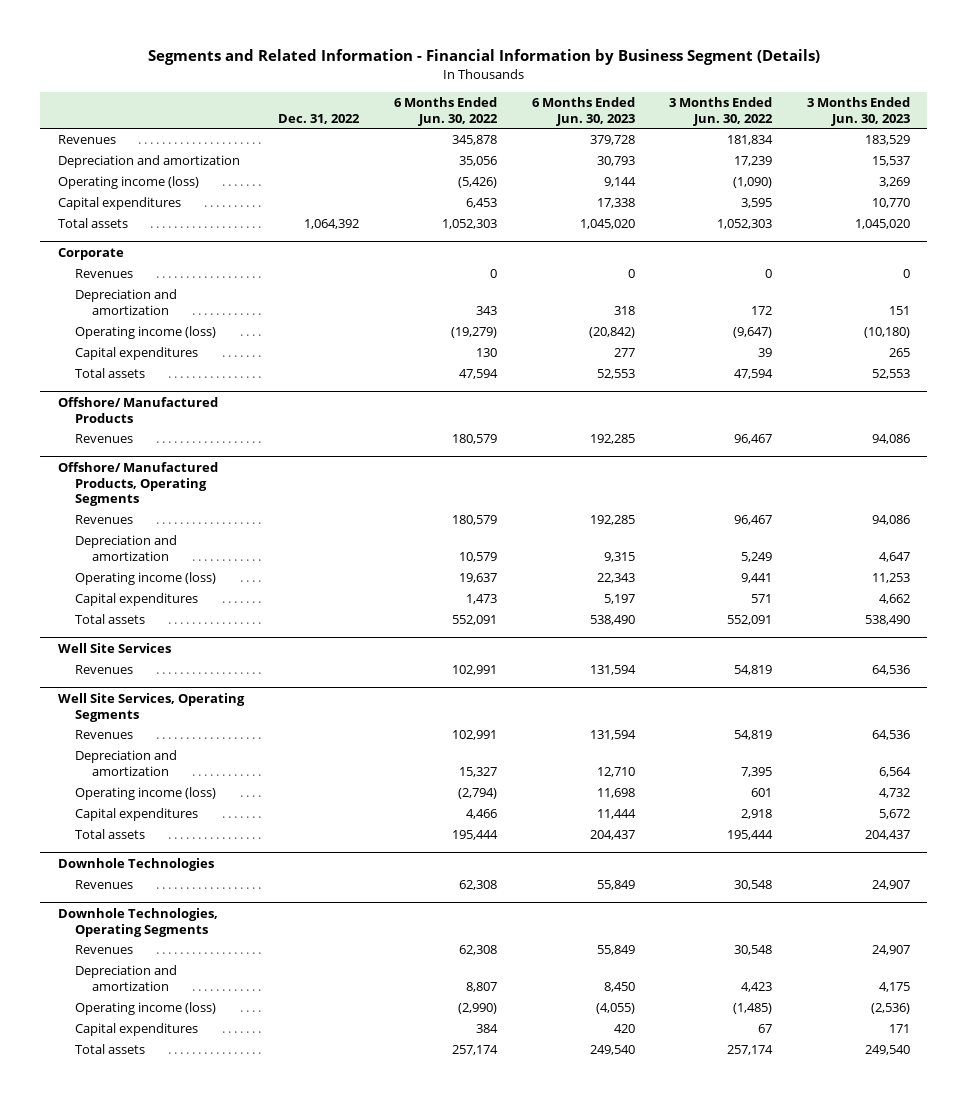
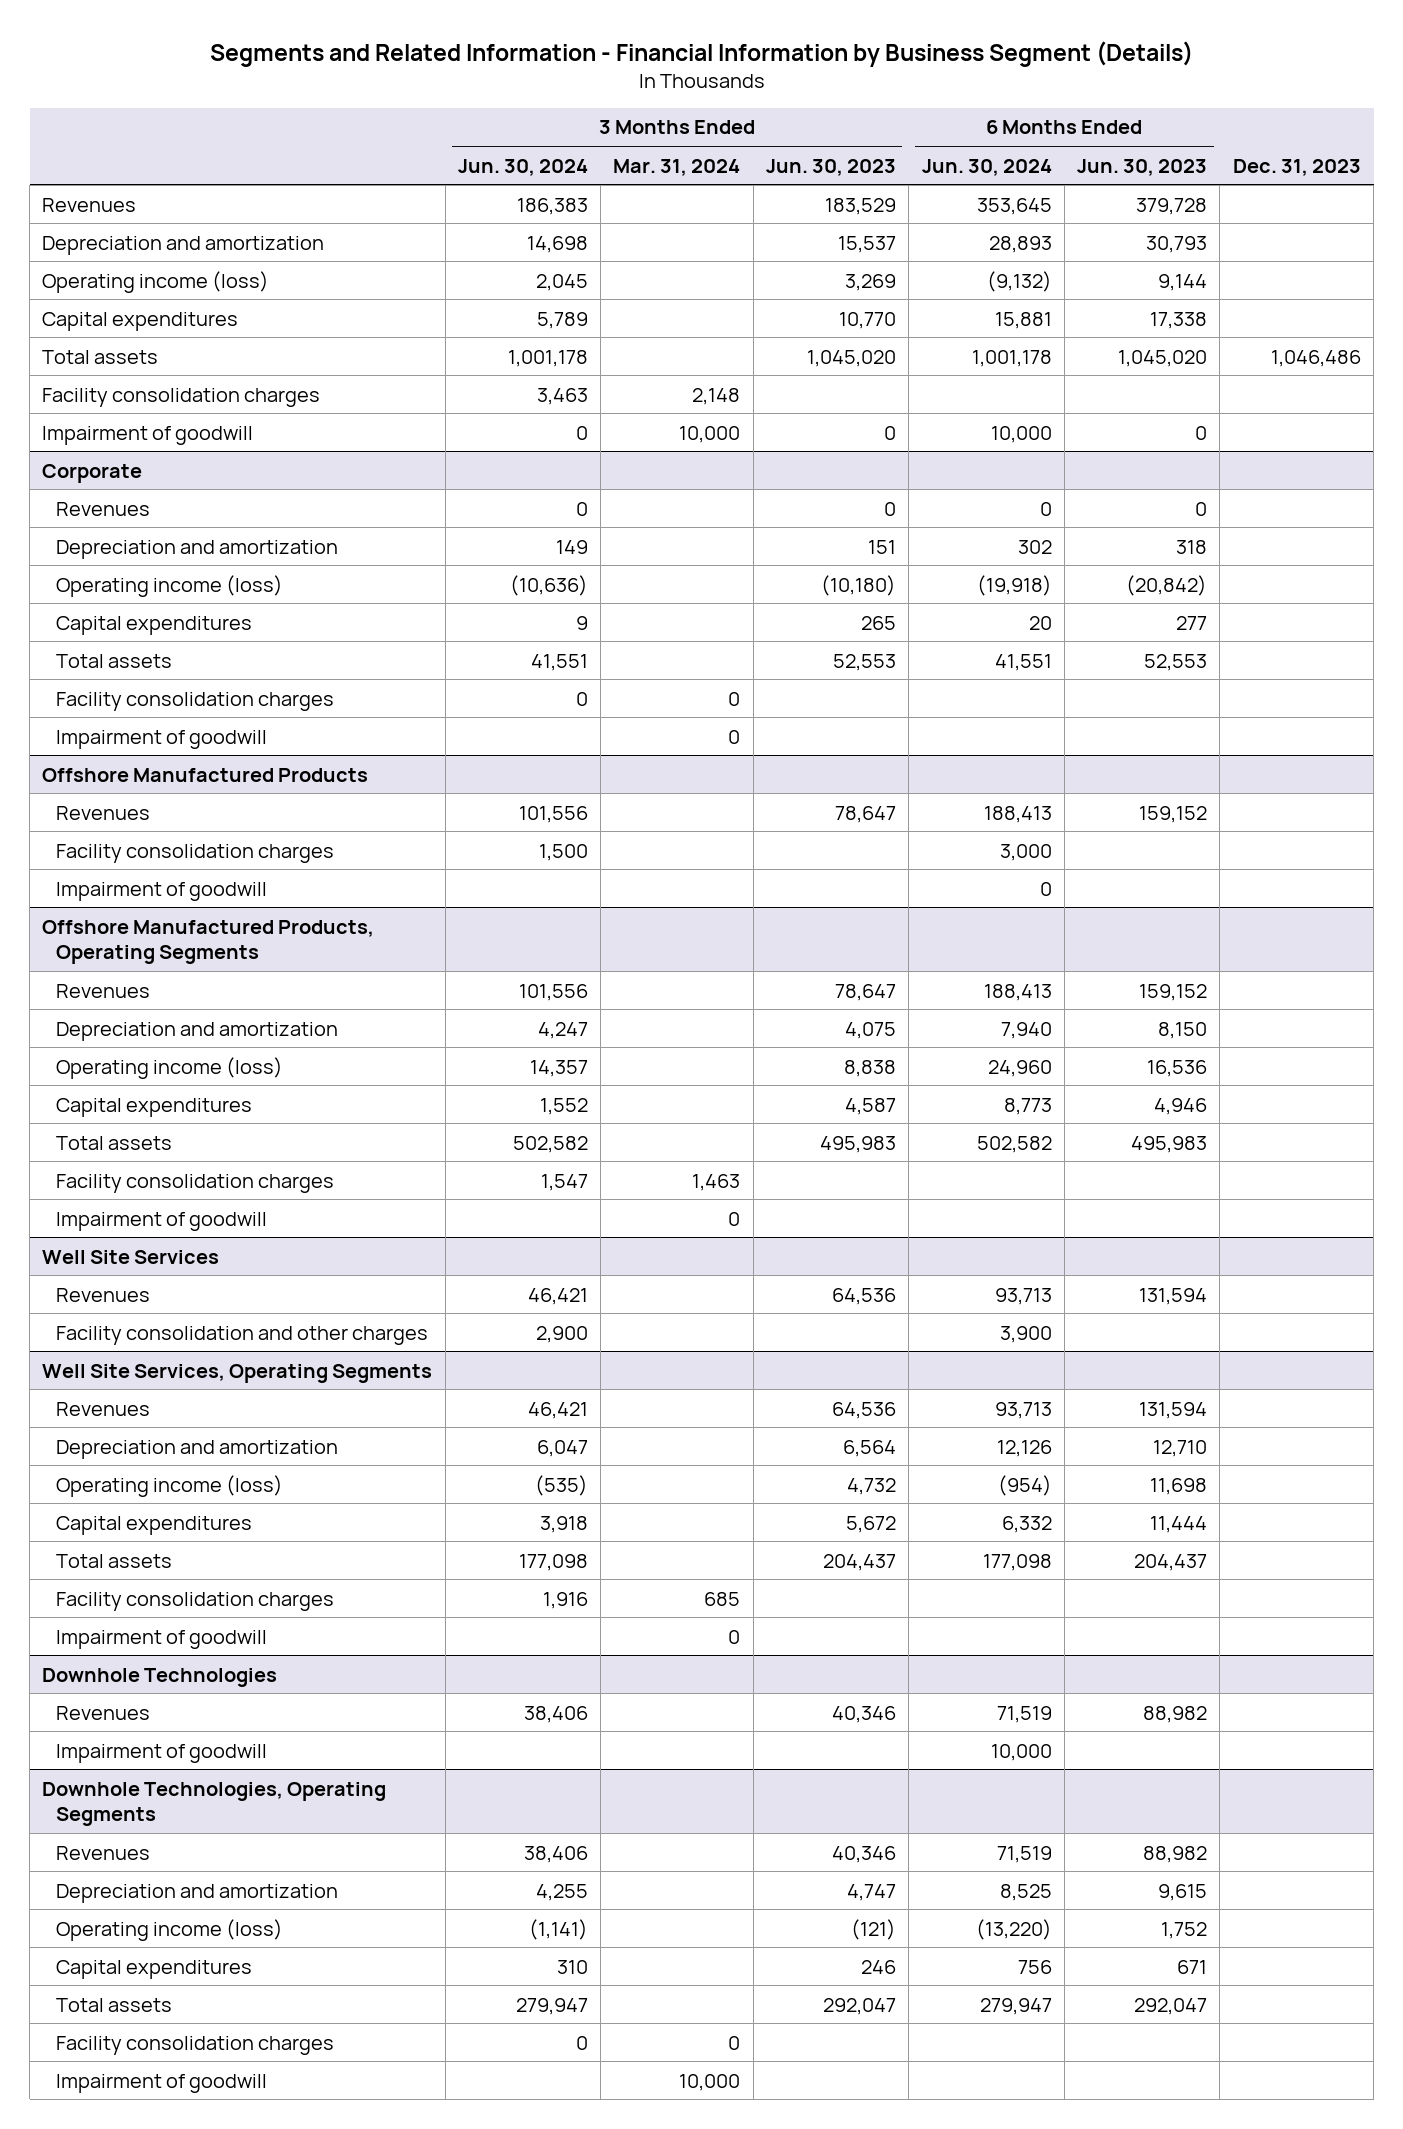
[278,113,361,124] Dec. 31, 2022 -> none
[393,96,498,126] 6 Months Ended Jun. 30, 2022 -> none
[669,96,774,126] 3 Months Ended Jun. 30, 2022 -> none
none -> [457,158,588,176] Jun. 30, 2024
none -> [613,158,741,176] Mar. 31, 2024
none -> [921,158,1052,176] Jun. 30, 2024
none -> [1232,158,1361,176] Dec. 31, 2023
none -> [42,387,321,407] Facility consolidation charges
none -> [42,425,254,445] Impairment of goodwill
none -> [56,691,335,711] Facility consolidation charges
none -> [56,729,268,749] Impairment of goodwill
[57,396,218,423] Offshore/ Manufactured Products -> [42,767,369,782] Offshore Manufactured Products
[589,434,635,445] 192,285 -> [1139,805,1208,823] 159,152
[871,434,910,445] 94,086 -> [835,805,897,823] 78,647
none -> [56,843,335,863] Facility consolidation charges
none -> [56,881,268,901] Impairment of goodwill
[57,461,218,507] Offshore/ Manufactured Products, Operating Segments -> [42,919,375,965] Offshore Manufactured Products, Operating Segments
[589,515,635,526] 192,285 -> [1139,983,1208,1001] 159,152
[871,515,910,526] 94,086 -> [835,983,897,1001] 78,647
[603,551,635,562] 9,315 -> [1158,1021,1208,1039] 8,150
[878,551,910,562] 4,647 -> [845,1021,897,1039] 4,075
[596,573,635,584] 22,343 -> [1147,1059,1208,1077] 16,536
[871,573,910,584] 11,253 -> [844,1059,897,1077] 8,838
[603,594,635,605] 5,197 -> [1154,1097,1208,1115] 4,946
[878,594,910,605] 4,662 -> [845,1097,897,1115] 4,587
[589,615,635,626] 538,490 -> [1131,1135,1208,1153] 495,983
[864,615,910,626] 538,490 -> [820,1135,897,1153] 495,983
none -> [56,1173,335,1193] Facility consolidation charges
none -> [56,1211,268,1231] Impairment of goodwill
none -> [56,1325,429,1345] Facility consolidation and other charges
none -> [56,1591,335,1611] Facility consolidation charges
none -> [56,1629,268,1649] Impairment of goodwill
[596,880,635,891] 55,849 -> [1143,1705,1208,1723] 88,982
[871,880,910,891] 24,907 -> [832,1705,897,1723] 40,346
none -> [56,1743,268,1763] Impairment of goodwill
[596,945,635,956] 55,849 -> [1143,1845,1208,1863] 88,982
[871,945,910,956] 24,907 -> [832,1845,897,1863] 40,346
[603,981,635,992] 8,450 -> [1158,1883,1208,1901] 9,615
[878,981,910,992] 4,175 -> [847,1883,897,1901] 4,747
[595,1003,635,1015] (4,055) -> [1161,1921,1208,1939] 1,752
[870,1003,910,1015] (2,536) -> [851,1918,897,1940] (121)
[613,1024,635,1034] 420 -> [1177,1959,1208,1974] 671
[888,1024,910,1034] 171 -> [861,1959,897,1974] 246
[589,1045,635,1056] 249,540 -> [1134,1997,1208,2015] 292,047
[864,1045,910,1056] 249,540 -> [823,1997,897,2015] 292,047
none -> [56,2035,335,2055] Facility consolidation charges
none -> [56,2073,268,2093] Impairment of goodwill

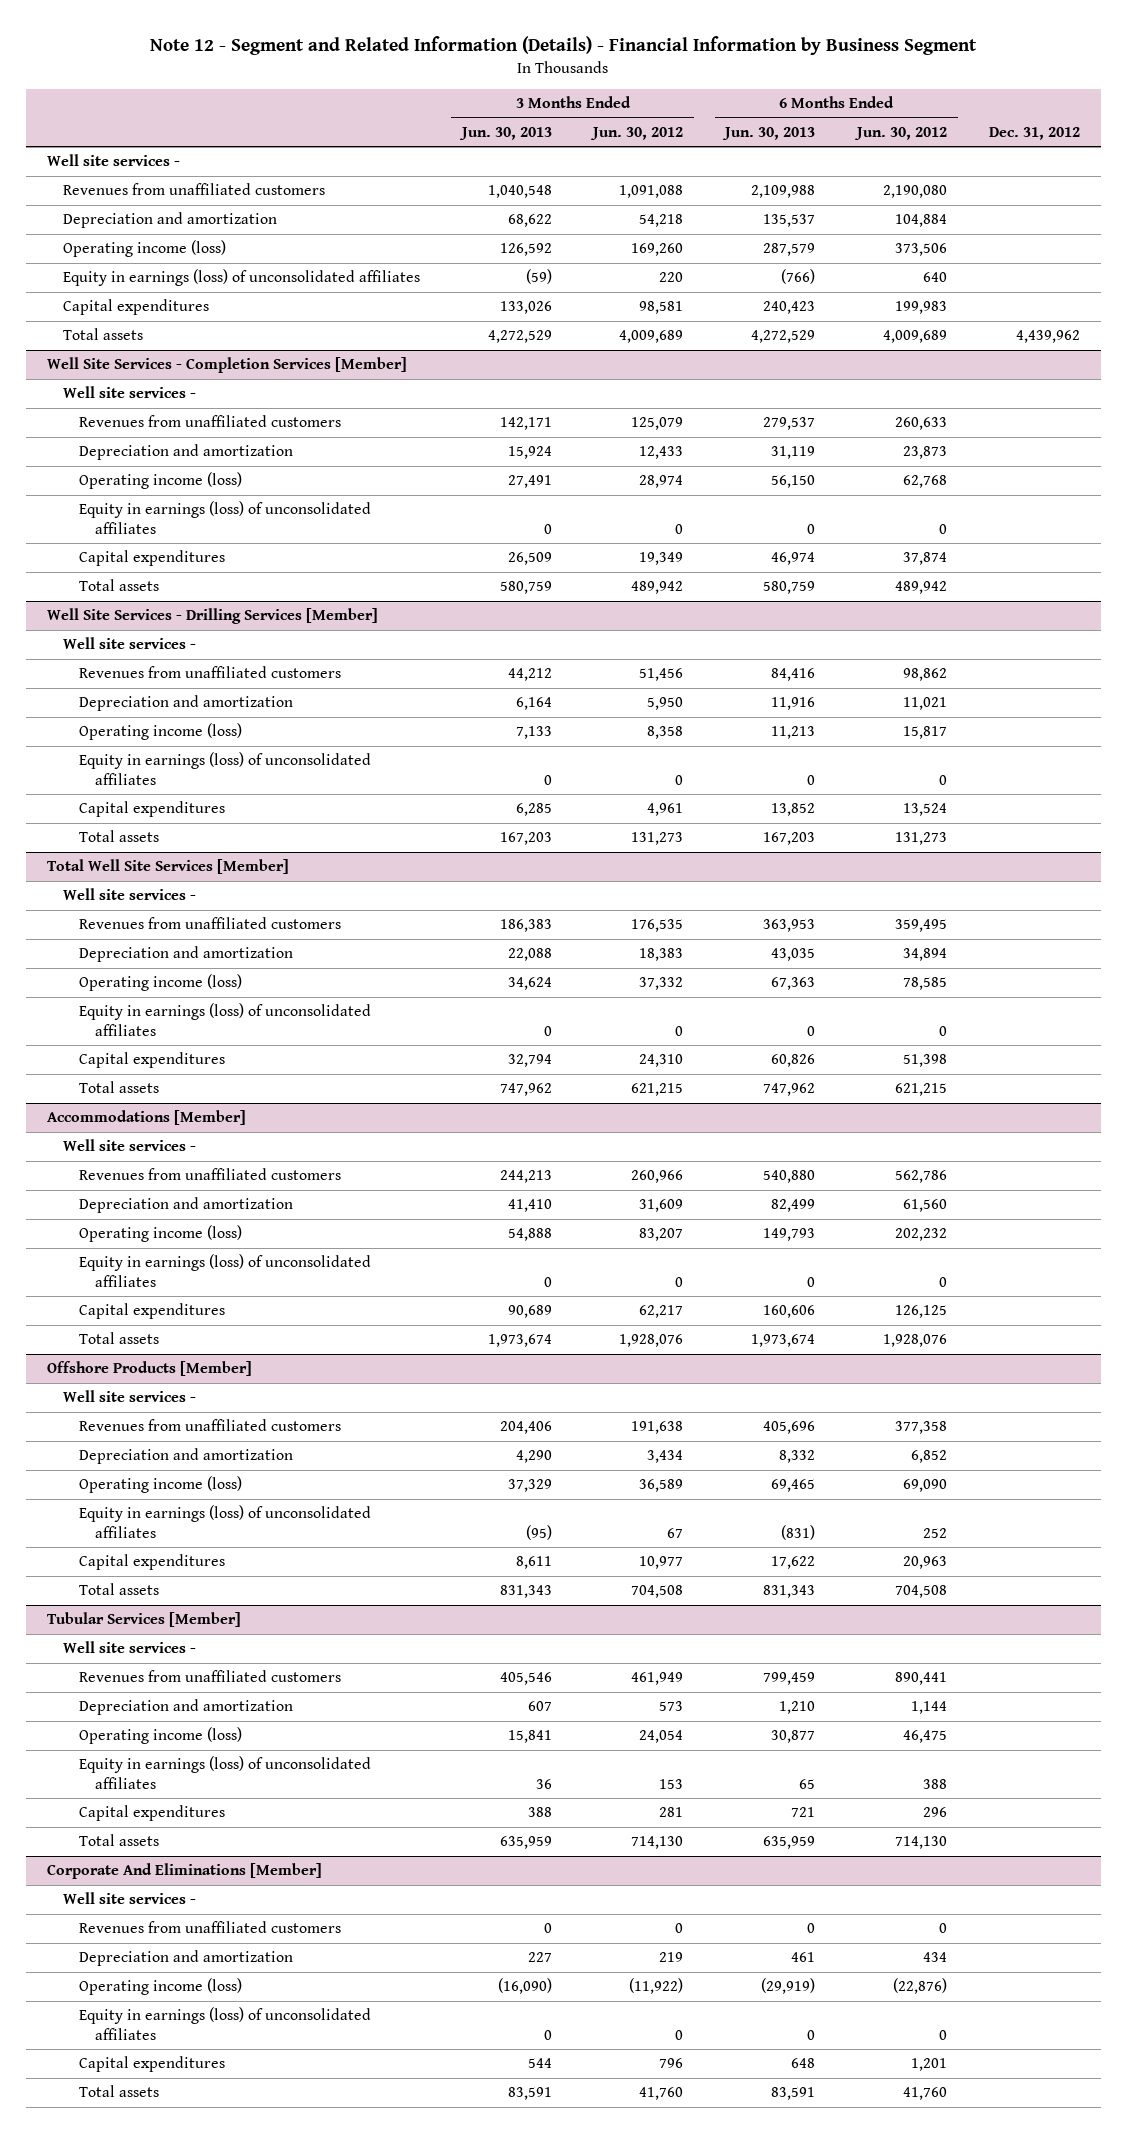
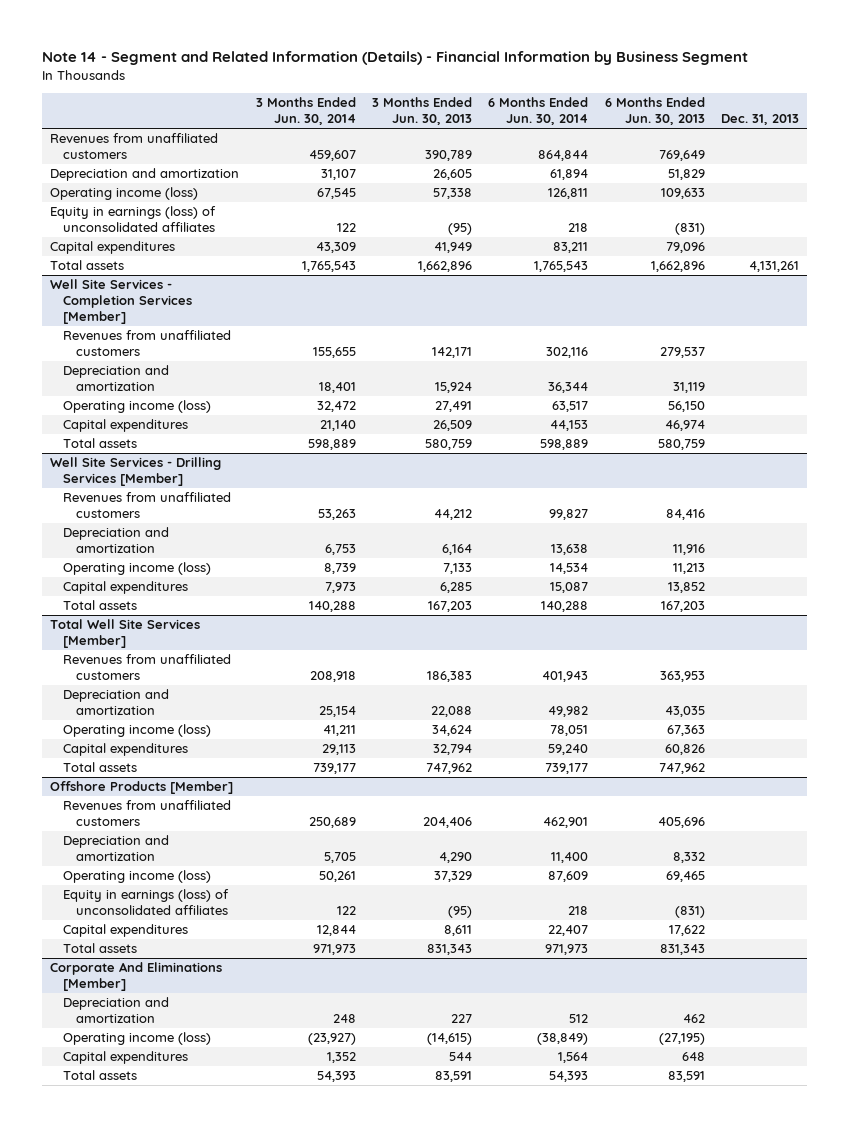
[150,36,978,56] Note 12 - Segment and Related Information (Details) - Financial Information by Business Segment -> [42,51,749,66] Note 14 - Segment and Related Information (Details) - Financial Information by Business Segment
[590,126,684,140] Jun. 30, 2012 -> none
[854,126,948,140] Jun. 30, 2012 -> none
[988,126,1080,140] Dec. 31, 2012 -> none
none -> [255,97,356,126] 3 Months Ended Jun. 30, 2014
none -> [488,97,589,126] 6 Months Ended Jun. 30, 2014
none -> [721,114,800,126] Dec. 31, 2013
[46,154,180,167] Well site services - -> none
[487,185,552,199] 1,040,548 -> [425,150,473,162] 390,789
[751,185,816,199] 2,109,988 -> [658,150,705,162] 769,649
[507,214,552,228] 68,622 -> [433,169,473,181] 26,605
[763,214,816,228] 135,537 -> [667,169,705,181] 51,829
[499,243,552,257] 126,592 -> [433,188,473,200] 57,338
[763,243,816,257] 287,579 -> [660,188,705,200] 109,633
[525,269,552,285] (59) -> [448,223,473,236] (95)
[781,269,816,285] (766) -> [674,223,705,236] (831)
[499,301,552,315] 133,026 -> [434,242,473,254] 41,949
[763,301,816,315] 240,423 -> [665,242,705,254] 79,096
[487,330,552,344] 4,272,529 -> [418,261,473,273] 1,662,896
[751,330,816,344] 4,272,529 -> [650,261,705,273] 1,662,896
[62,386,196,399] Well site services - -> none
[78,501,371,535] Equity in earnings (loss) of unconsolidated affiliates -> none
[62,637,196,650] Well site services - -> none
[78,752,371,786] Equity in earnings (loss) of unconsolidated affiliates -> none
[62,888,196,901] Well site services - -> none
[78,1003,371,1037] Equity in earnings (loss) of unconsolidated affiliates -> none
[46,1110,246,1126] Accommodations [Member] -> none
[62,1139,196,1152] Well site services - -> none
[78,1168,341,1181] Revenues from unaffiliated customers -> none
[78,1197,293,1214] Depreciation and amortization -> none
[78,1225,242,1243] Operating income (loss) -> none
[78,1254,371,1288] Equity in earnings (loss) of unconsolidated affiliates -> none
[78,1303,225,1320] Capital expenditures -> none
[78,1332,159,1345] Total assets -> none
[62,1390,196,1403] Well site services - -> none
[46,1612,241,1628] Tubular Services [Member] -> none
[62,1641,196,1654] Well site services - -> none
[78,1670,341,1683] Revenues from unaffiliated customers -> none
[78,1699,293,1716] Depreciation and amortization -> none
[78,1727,242,1745] Operating income (loss) -> none
[78,1756,371,1790] Equity in earnings (loss) of unconsolidated affiliates -> none
[78,1805,225,1822] Capital expenditures -> none
[78,1834,159,1847] Total assets -> none
[62,1892,196,1905] Well site services - -> none
[78,1921,341,1934] Revenues from unaffiliated customers -> none
[78,2007,371,2041] Equity in earnings (loss) of unconsolidated affiliates -> none
[791,1952,816,1963] 461 -> [682,1014,705,1024] 462
[497,1978,552,1995] (16,090) -> [427,1033,473,1046] (14,615)
[761,1978,816,1995] (29,919) -> [658,1033,705,1046] (27,195)

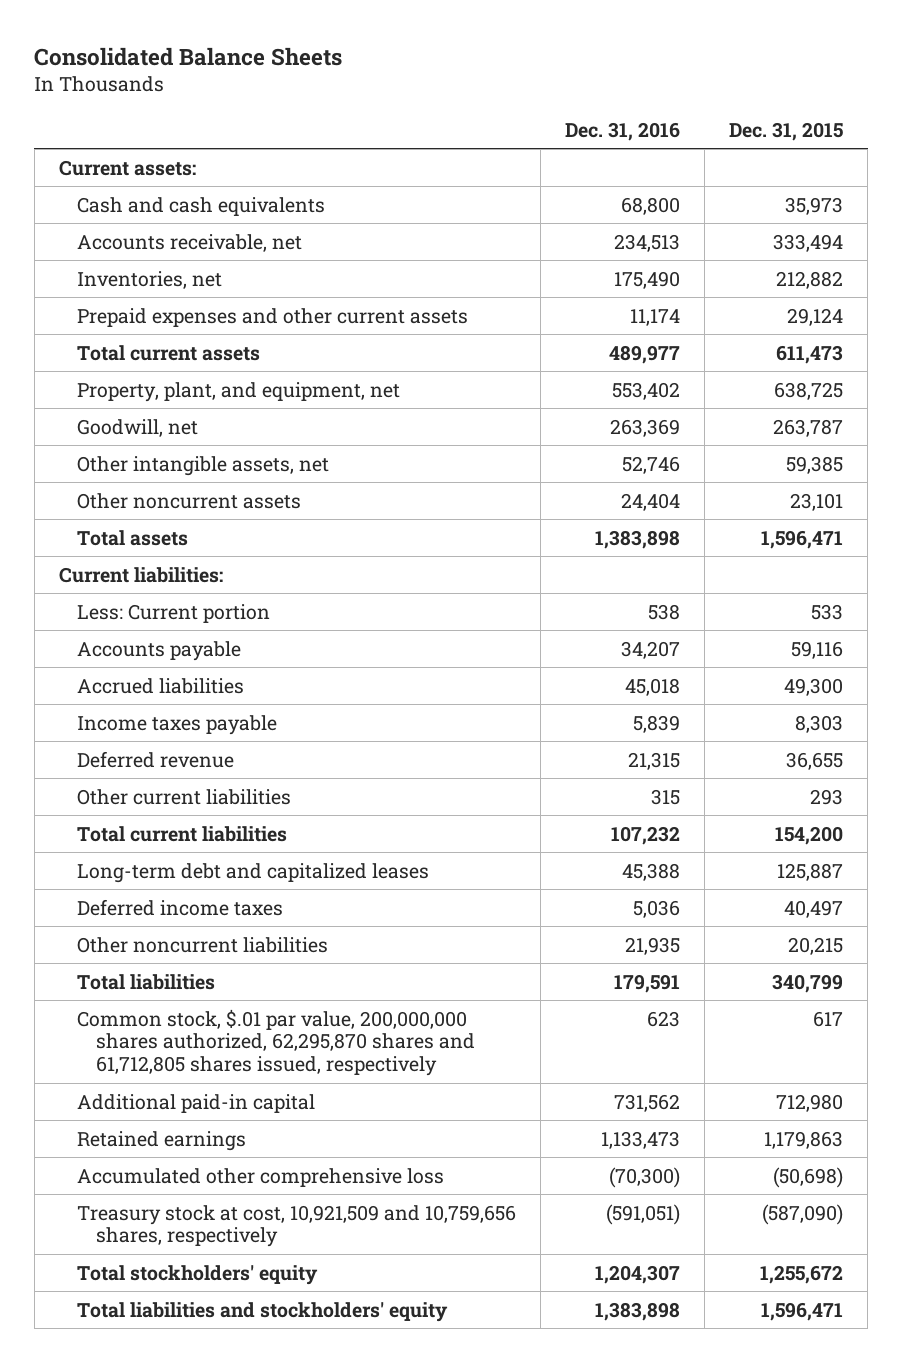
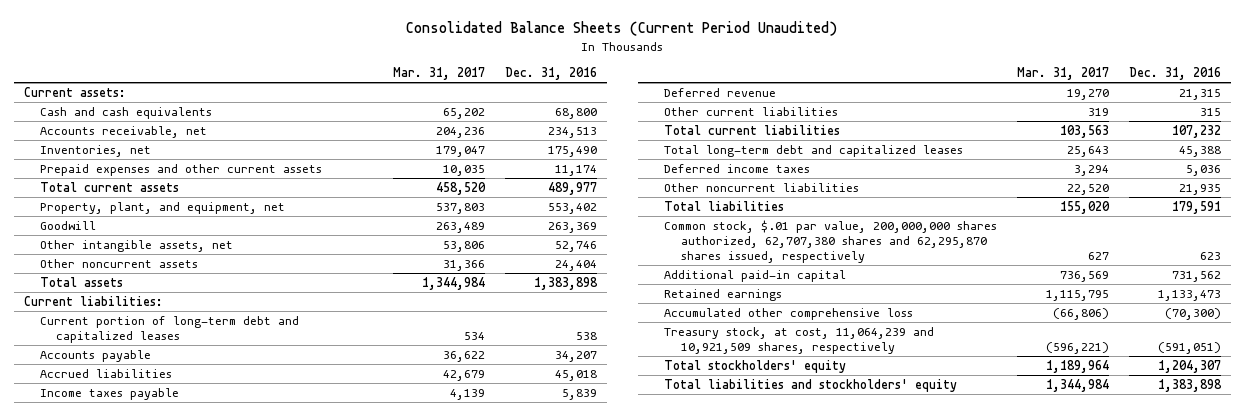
[34,46,343,66] Consolidated Balance Sheets -> [406,21,838,37] Consolidated Balance Sheets (Current Period Unaudited)
[729,121,844,141] Dec. 31, 2015 -> none
none -> [392,67,485,81] Mar. 31, 2017
[77,418,199,437] Goodwill, net -> [40,220,97,230] Goodwill
[77,603,271,623] Less: Current portion -> [40,315,300,343] Current portion of long-term debt and capitalized leases
[77,862,430,883] Long-term debt and capitalized leases -> [664,144,964,157] Total long-term debt and capitalized leases
[77,1008,475,1077] Common stock, $.01 par value, 200,000,000 shares authorized, 62,295,870 shares and 61,712,805 shares issued, respectively -> [664,219,998,264] Common stock, $.01 par value, 200,000,000 shares authorized, 62,707,380 shares and 62,295,870 shares issued, respectively
[77,1204,517,1248] Treasury stock at cost, 10,921,509 and 10,759,656 shares, respectively -> [664,326,935,354] Treasury stock, at cost, 11,064,239 and 10,921,509 shares, respectively

